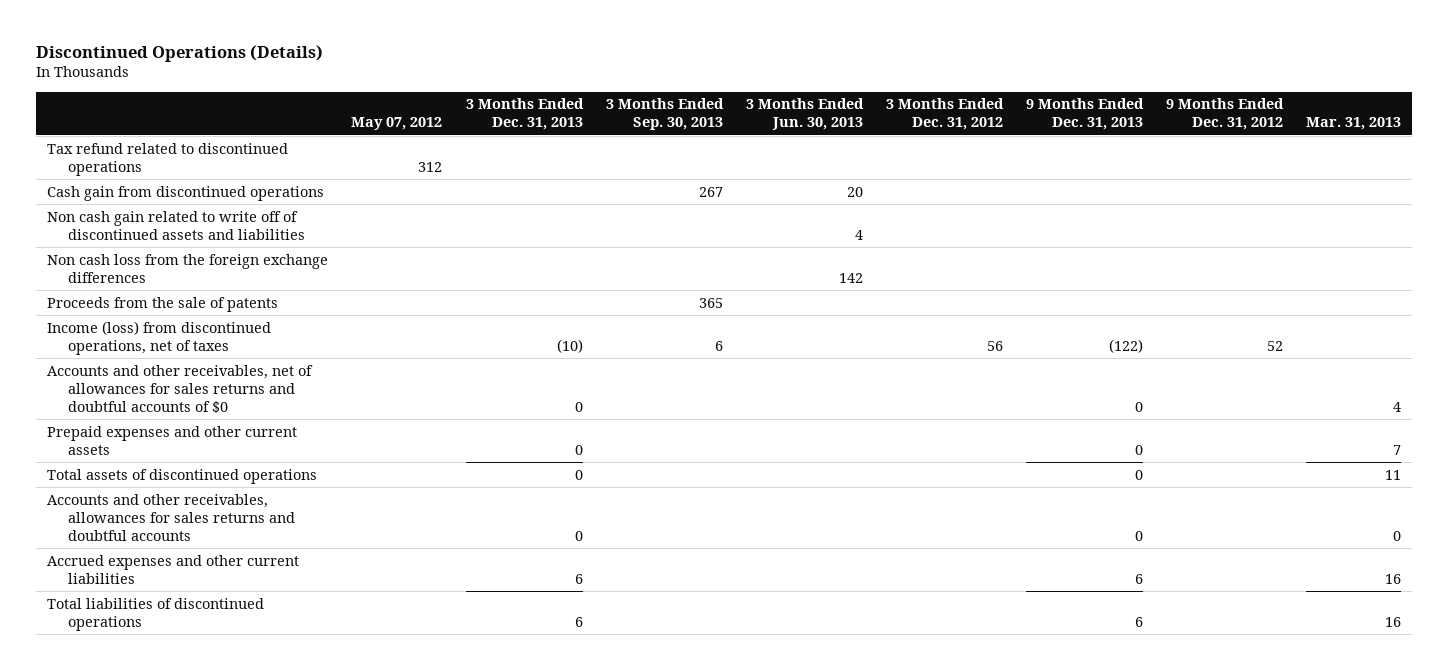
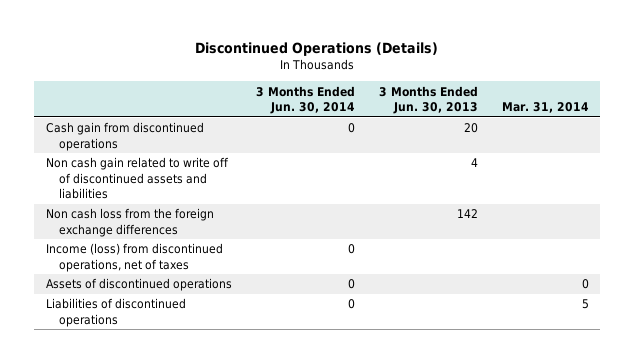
[351,117,443,131] May 07, 2012 -> none
[465,98,584,131] 3 Months Ended Dec. 31, 2013 -> none
[605,98,724,131] 3 Months Ended Sep. 30, 2013 -> none
[885,98,1004,131] 3 Months Ended Dec. 31, 2012 -> none
[1025,98,1144,131] 9 Months Ended Dec. 31, 2013 -> none
[1165,98,1284,131] 9 Months Ended Dec. 31, 2012 -> none
[1305,117,1401,131] Mar. 31, 2013 -> none
none -> [255,85,355,115] 3 Months Ended Jun. 30, 2014
none -> [501,102,589,114] Mar. 31, 2014
[47,142,289,176] Tax refund related to discontinued operations -> none
[47,296,279,312] Proceeds from the sale of patents -> none
[47,364,314,413] Accounts and other receivables, net of allowances for sales returns and doubtful accounts of $0 -> none
[47,425,298,455] Prepaid expenses and other current assets -> none
[47,493,296,541] Accounts and other receivables, allowances for sales returns and doubtful accounts -> none
[47,554,300,584] Accrued expenses and other current liabilities -> none
[47,468,318,484] Total assets of discontinued operations -> [45,278,232,292] Assets of discontinued operations
[47,597,265,631] Total liabilities of discontinued operations -> [45,298,186,327] Liabilities of discontinued operations

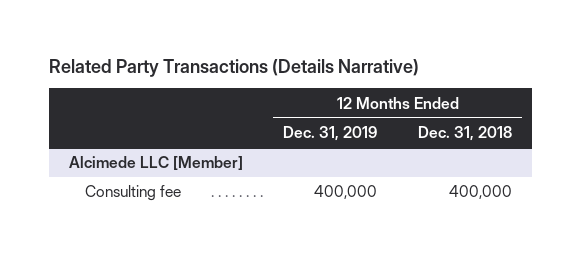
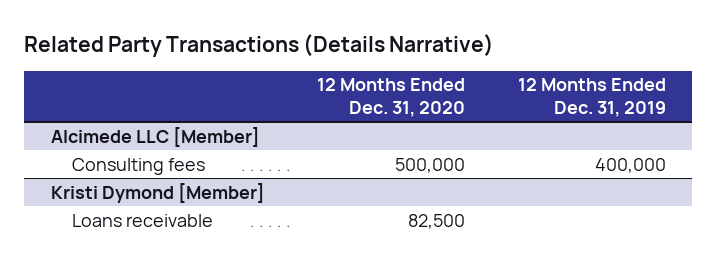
[418,126,513,142] Dec. 31, 2018 -> none
none -> [317,78,466,117] 12 Months Ended Dec. 31, 2020
[85,185,182,202] Consulting fee -> [72,157,206,175] Consulting fees
none -> [50,182,265,203] Kristi Dymond [Member]
none -> [72,213,214,227] Loans receivable

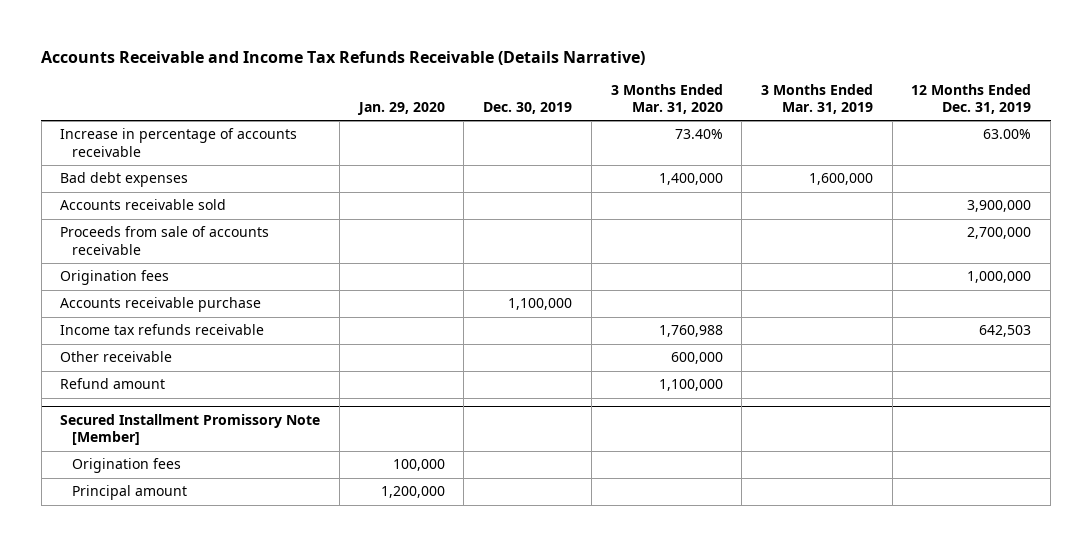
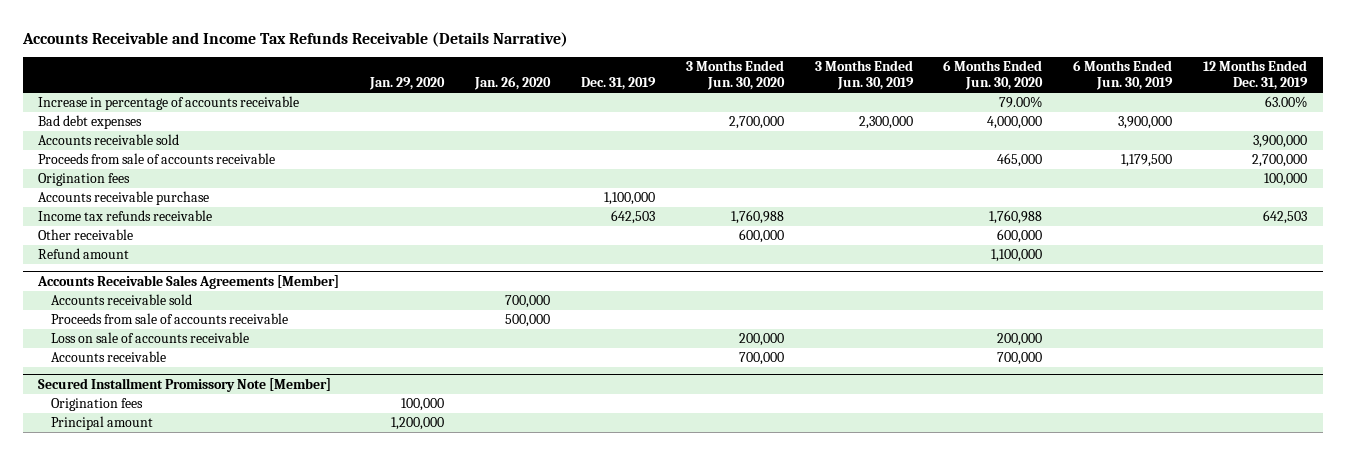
[483,102,573,115] Dec. 30, 2019 -> none
[610,83,723,115] 3 Months Ended Mar. 31, 2020 -> none
[760,83,873,115] 3 Months Ended Mar. 31, 2019 -> none
none -> [474,75,552,90] Jan. 26, 2020
none -> [580,76,656,90] Dec. 31, 2019
none -> [685,60,785,90] 3 Months Ended Jun. 30, 2020
none -> [814,60,914,90] 3 Months Ended Jun. 30, 2019
none -> [943,60,1044,90] 6 Months Ended Jun. 30, 2020
none -> [1073,60,1174,90] 6 Months Ended Jun. 30, 2019
[967,271,1032,284] 1,000,000 -> [1264,173,1308,187] 100,000
none -> [37,275,340,290] Accounts Receivable Sales Agreements [Member]
none -> [51,294,193,306] Accounts receivable sold
none -> [51,313,289,325] Proceeds from sale of accounts receivable
none -> [51,332,250,344] Loss on sale of accounts receivable
none -> [51,351,167,363] Accounts receivable

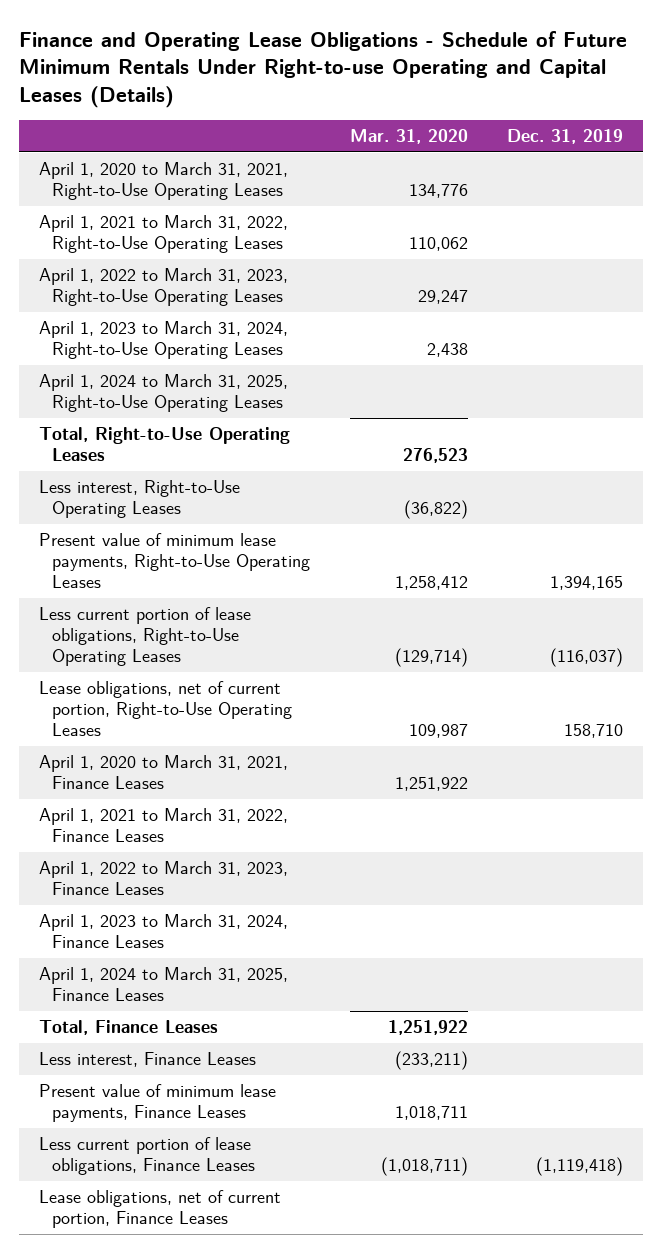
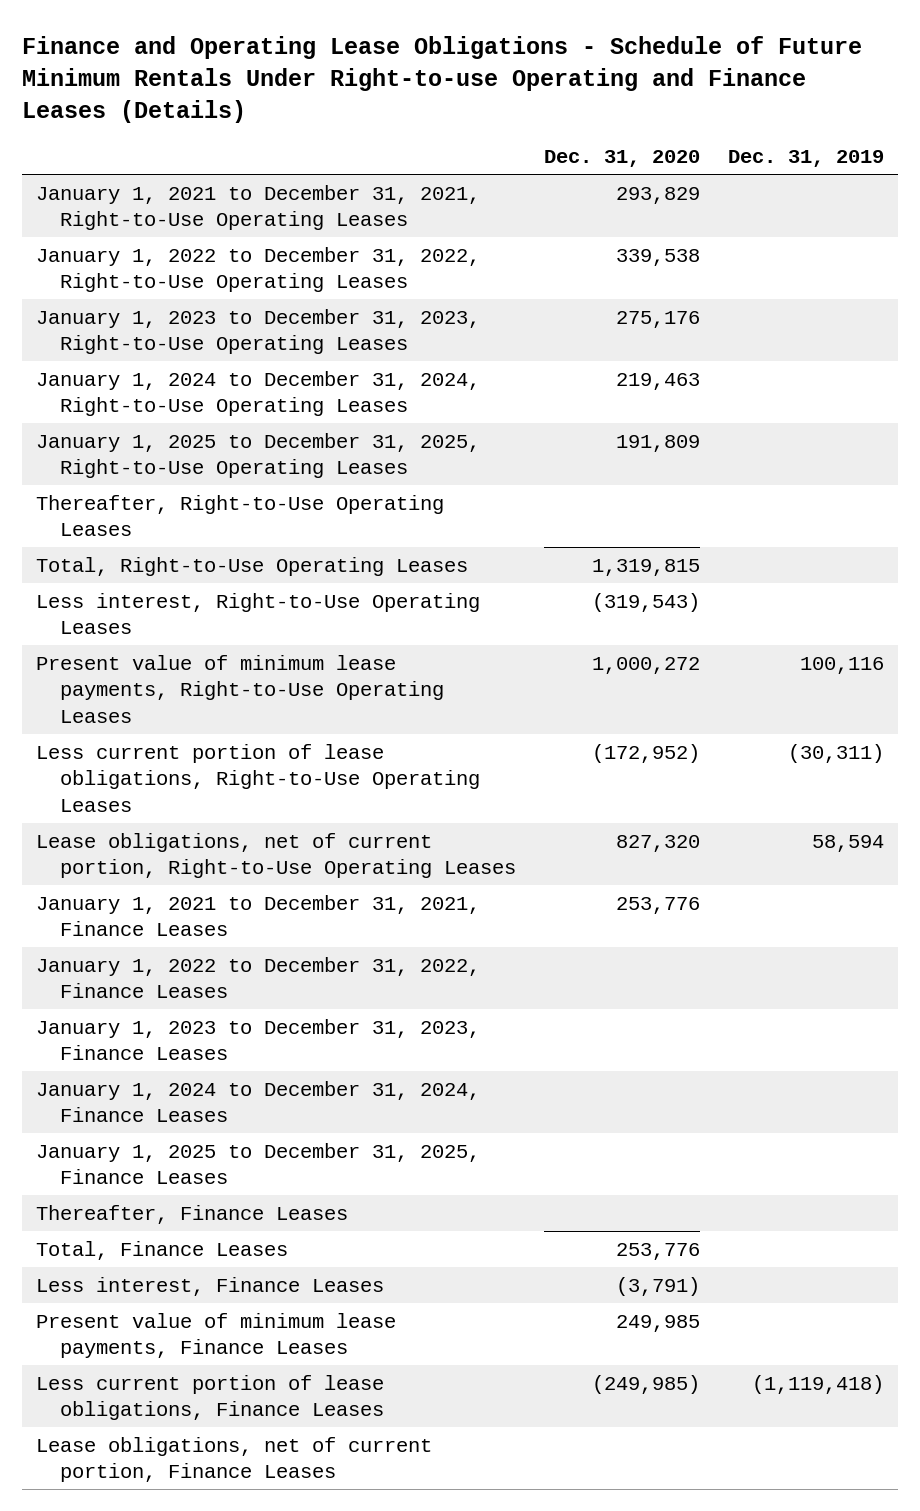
[18,30,627,109] Finance and Operating Lease Obligations - Schedule of Future Minimum Rentals Under Right-to-use Operating and Capital Leases (Details) -> [22,35,863,123] Finance and Operating Lease Obligations - Schedule of Future Minimum Rentals Under Right-to-use Operating and Finance Leases (Details)
[349,129,468,145] Mar. 31, 2020 -> none
none -> [543,150,700,168] Dec. 31, 2020
[38,162,288,201] April 1, 2020 to March 31, 2021, Right-to-Use Operating Leases -> [36,184,481,231] January 1, 2021 to December 31, 2021, Right-to-Use Operating Leases
[38,215,288,254] April 1, 2021 to March 31, 2022, Right-to-Use Operating Leases -> [36,246,481,293] January 1, 2022 to December 31, 2022, Right-to-Use Operating Leases
[38,268,288,307] April 1, 2022 to March 31, 2023, Right-to-Use Operating Leases -> [36,308,481,355] January 1, 2023 to December 31, 2023, Right-to-Use Operating Leases
[38,321,288,360] April 1, 2023 to March 31, 2024, Right-to-Use Operating Leases -> [36,370,481,417] January 1, 2024 to December 31, 2024, Right-to-Use Operating Leases
[38,374,288,413] April 1, 2024 to March 31, 2025, Right-to-Use Operating Leases -> [36,432,481,479] January 1, 2025 to December 31, 2025, Right-to-Use Operating Leases
none -> [36,494,445,537] Thereafter, Right-to-Use Operating Leases
[550,576,624,591] 1,394,165 -> [799,656,884,674] 100,116
[550,648,624,668] (116,037) -> [787,743,884,763] (30,311)
[564,724,624,739] 158,710 -> [811,834,884,852] 58,594
[38,755,288,790] April 1, 2020 to March 31, 2021, Finance Leases -> [36,894,481,937] January 1, 2021 to December 31, 2021, Finance Leases
[38,808,288,843] April 1, 2021 to March 31, 2022, Finance Leases -> [36,956,481,999] January 1, 2022 to December 31, 2022, Finance Leases
[38,861,288,896] April 1, 2022 to March 31, 2023, Finance Leases -> [36,1018,481,1061] January 1, 2023 to December 31, 2023, Finance Leases
[38,914,288,949] April 1, 2023 to March 31, 2024, Finance Leases -> [36,1080,481,1123] January 1, 2024 to December 31, 2024, Finance Leases
[38,967,288,1002] April 1, 2024 to March 31, 2025, Finance Leases -> [36,1142,481,1185] January 1, 2025 to December 31, 2025, Finance Leases
none -> [36,1204,349,1224] Thereafter, Finance Leases

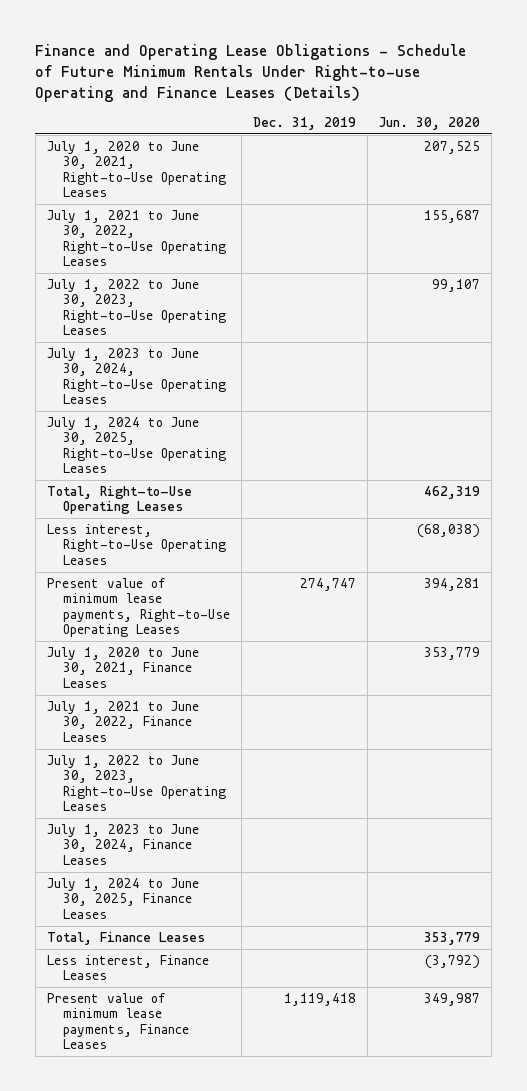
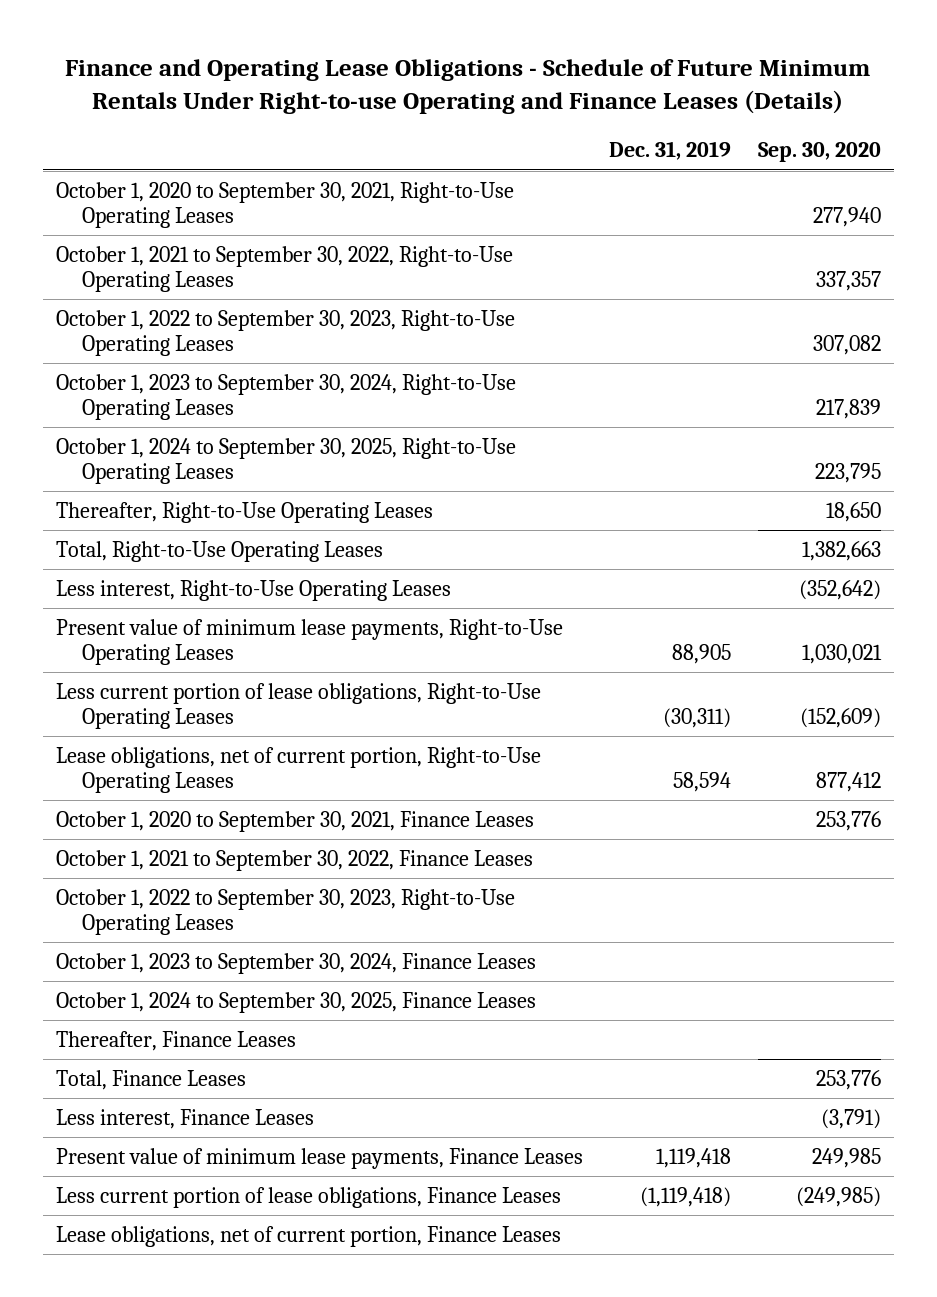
[379,117,481,131] Jun. 30, 2020 -> none
none -> [758,142,882,163] Sep. 30, 2020
[46,140,227,198] July 1, 2020 to June 30, 2021, Right-to-Use Operating Leases -> [55,181,514,228] October 1, 2020 to September 30, 2021, Right-to-Use Operating Leases
[46,209,227,267] July 1, 2021 to June 30, 2022, Right-to-Use Operating Leases -> [55,245,513,292] October 1, 2021 to September 30, 2022, Right-to-Use Operating Leases
[46,278,227,336] July 1, 2022 to June 30, 2023, Right-to-Use Operating Leases -> [55,309,515,356] October 1, 2022 to September 30, 2023, Right-to-Use Operating Leases
[46,347,227,405] July 1, 2023 to June 30, 2024, Right-to-Use Operating Leases -> [55,373,516,420] October 1, 2023 to September 30, 2024, Right-to-Use Operating Leases
[46,416,227,474] July 1, 2024 to June 30, 2025, Right-to-Use Operating Leases -> [55,437,516,484] October 1, 2024 to September 30, 2025, Right-to-Use Operating Leases
none -> [55,501,433,523] Thereafter, Right-to-Use Operating Leases
[300,577,357,591] 274,747 -> [672,643,732,664] 88,905
none -> [55,682,541,729] Less current portion of lease obligations, Right-to-Use Operating Leases
none -> [55,746,541,793] Lease obligations, net of current portion, Right-to-Use Operating Leases
[46,646,199,688] July 1, 2020 to June 30, 2021, Finance Leases -> [55,810,534,832] October 1, 2020 to September 30, 2021, Finance Leases
[46,700,199,742] July 1, 2021 to June 30, 2022, Finance Leases -> [55,849,533,871] October 1, 2021 to September 30, 2022, Finance Leases
[46,754,227,812] July 1, 2022 to June 30, 2023, Right-to-Use Operating Leases -> [55,888,515,935] October 1, 2022 to September 30, 2023, Right-to-Use Operating Leases
[46,823,199,865] July 1, 2023 to June 30, 2024, Finance Leases -> [55,952,536,974] October 1, 2023 to September 30, 2024, Finance Leases
[46,877,199,919] July 1, 2024 to June 30, 2025, Finance Leases -> [55,991,536,1013] October 1, 2024 to September 30, 2025, Finance Leases
none -> [55,1030,296,1051] Thereafter, Finance Leases
none -> [55,1186,561,1208] Less current portion of lease obligations, Finance Leases
none -> [55,1225,561,1247] Lease obligations, net of current portion, Finance Leases

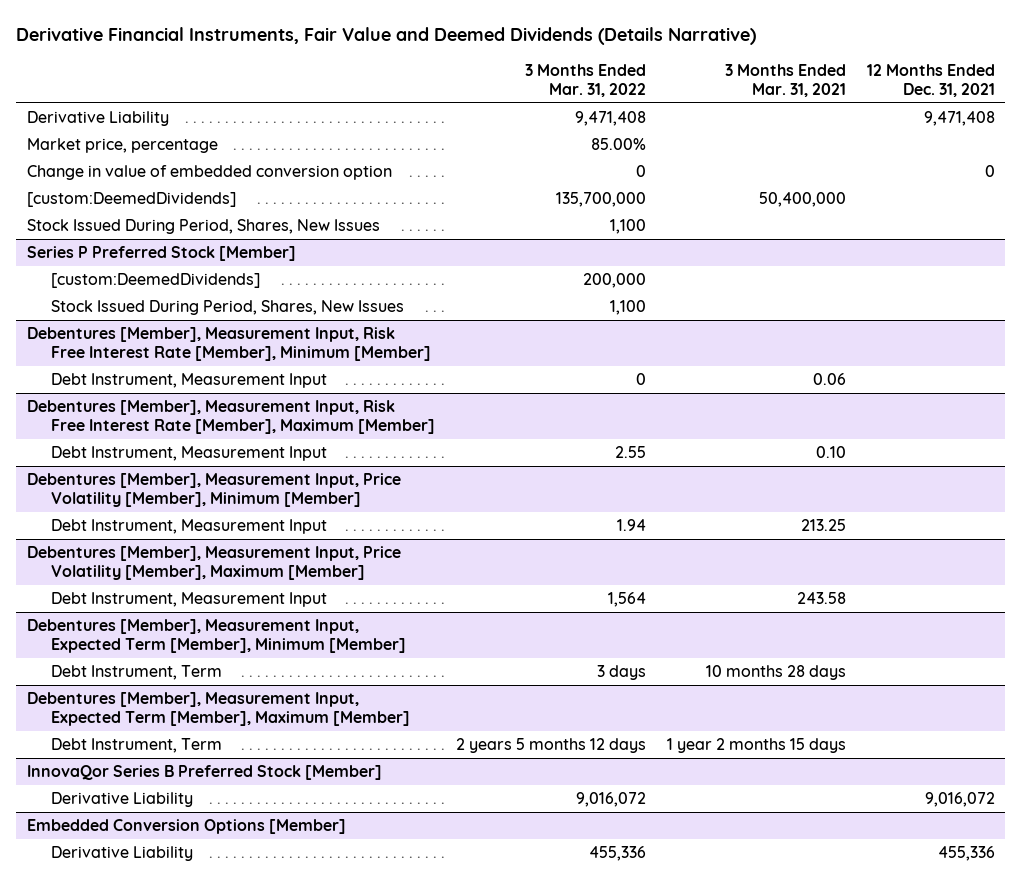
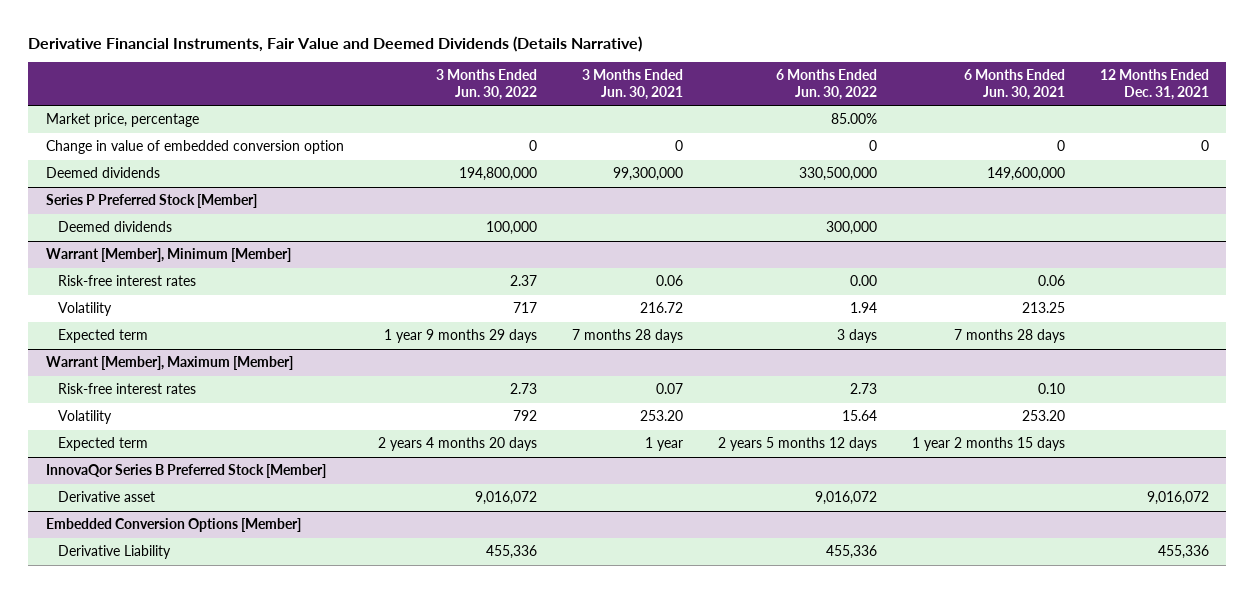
[524,63,646,97] 3 Months Ended Mar. 31, 2022 -> none
[724,63,846,97] 3 Months Ended Mar. 31, 2021 -> none
none -> [436,69,538,100] 3 Months Ended Jun. 30, 2022
none -> [582,69,684,100] 3 Months Ended Jun. 30, 2021
none -> [776,69,878,100] 6 Months Ended Jun. 30, 2022
none -> [963,69,1065,100] 6 Months Ended Jun. 30, 2021
[26,111,169,127] Derivative Liability -> none
[26,219,380,235] Stock Issued During Period, Shares, New Issues -> none
[26,192,236,208] [custom:DeemedDividends] -> [45,167,160,179] Deemed dividends
[50,300,404,316] Stock Issued During Period, Shares, New Issues -> none
[26,327,431,362] Debentures [Member], Measurement Input, Risk Free Interest Rate [Member], Minimum [Member] -> none
[50,373,327,389] Debt Instrument, Measurement Input -> none
[26,400,435,435] Debentures [Member], Measurement Input, Risk Free Interest Rate [Member], Maximum [Member] -> none
[50,446,327,462] Debt Instrument, Measurement Input -> none
[26,473,401,508] Debentures [Member], Measurement Input, Price Volatility [Member], Minimum [Member] -> none
[50,519,327,535] Debt Instrument, Measurement Input -> none
[26,546,401,581] Debentures [Member], Measurement Input, Price Volatility [Member], Maximum [Member] -> none
[50,592,327,608] Debt Instrument, Measurement Input -> none
[26,619,406,654] Debentures [Member], Measurement Input, Expected Term [Member], Minimum [Member] -> none
[50,665,222,681] Debt Instrument, Term -> none
[26,692,410,727] Debentures [Member], Measurement Input, Expected Term [Member], Maximum [Member] -> none
[50,738,222,754] Debt Instrument, Term -> none
[50,273,260,289] [custom:DeemedDividends] -> [57,221,172,233] Deemed dividends
none -> [45,248,291,263] Warrant [Member], Minimum [Member]
none -> [57,275,196,287] Risk-free interest rates
none -> [57,302,112,317] Volatility
none -> [57,329,148,344] Expected term
none -> [45,356,293,371] Warrant [Member], Maximum [Member]
none -> [57,383,196,395] Risk-free interest rates
none -> [57,410,112,425] Volatility
none -> [57,437,148,452] Expected term
[50,792,193,808] Derivative Liability -> [57,491,155,503] Derivative asset

